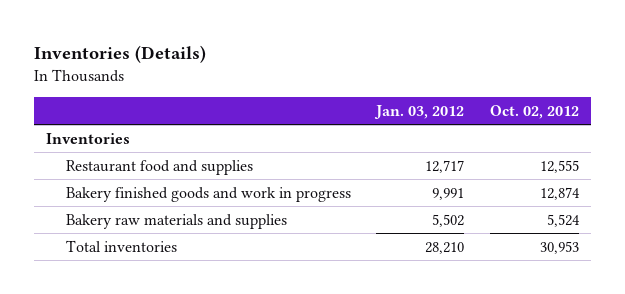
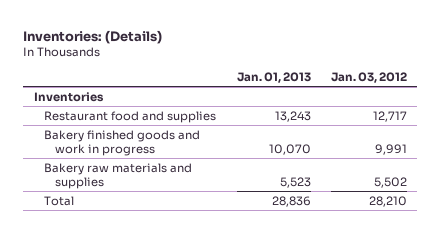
[33,44,206,63] Inventories (Details) -> [23,29,163,44] Inventories: (Details)
[489,104,579,119] Oct. 02, 2012 -> none
none -> [236,72,311,84] Jan. 01, 2013
[65,239,177,252] Total inventories -> [44,195,75,206] Total

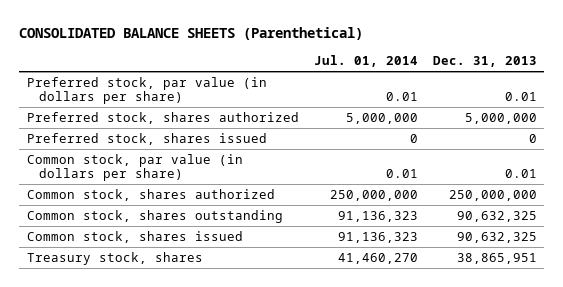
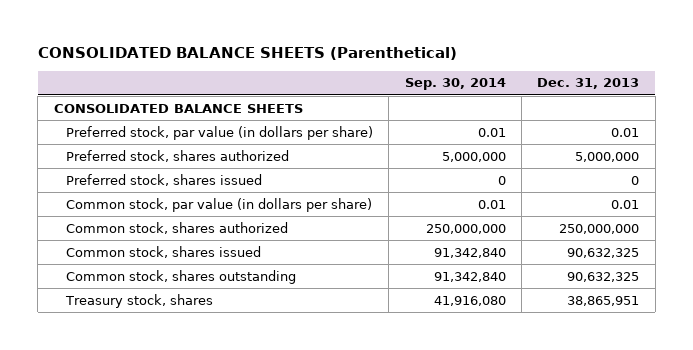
[313,55,418,68] Jul. 01, 2014 -> none
none -> [404,78,506,91] Sep. 30, 2014
none -> [53,103,303,113] CONSOLIDATED BALANCE SHEETS
[26,209,283,223] Common stock, shares outstanding -> [65,269,296,284] Common stock, shares outstanding

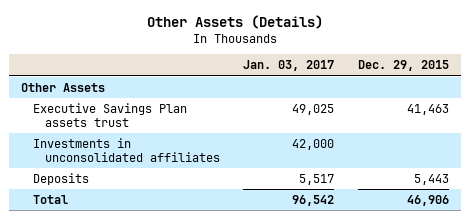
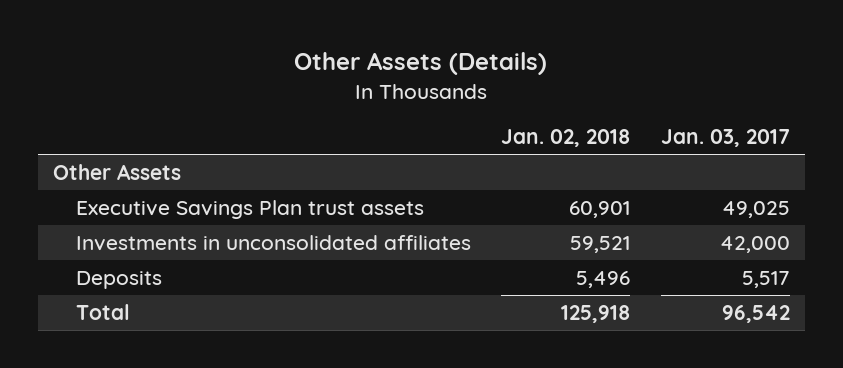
[358,60,450,72] Dec. 29, 2015 -> none
none -> [501,129,631,148] Jan. 02, 2018
[32,102,187,128] Executive Savings Plan assets trust -> [76,199,425,219] Executive Savings Plan trust assets

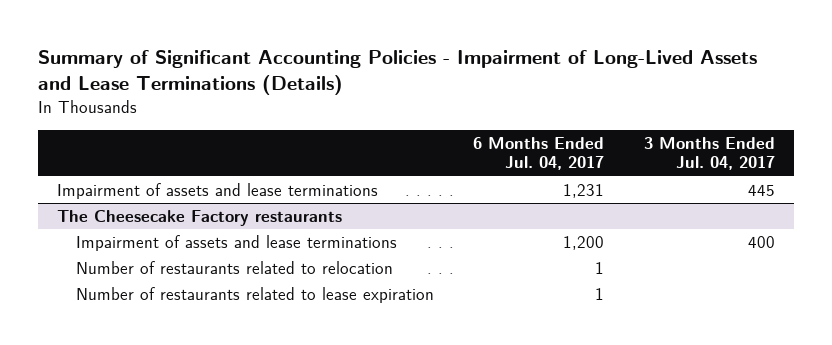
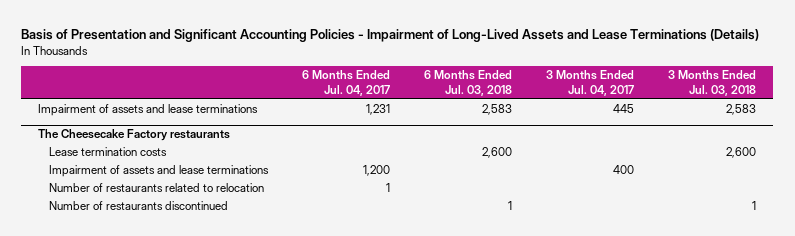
[37,49,757,96] Summary of Significant Accounting Policies - Impairment of Long-Lived Assets and Lease Terminations (Details) -> [21,29,760,43] Basis of Presentation and Significant Accounting Policies - Impairment of Long-Lived Assets and Lease Terminations (Details)
none -> [423,70,512,97] 6 Months Ended Jul. 03, 2018
none -> [668,70,757,97] 3 Months Ended Jul. 03, 2018
none -> [48,147,167,157] Lease termination costs
[76,287,435,304] Number of restaurants related to lease expiration -> none
none -> [48,201,228,211] Number of restaurants discontinued

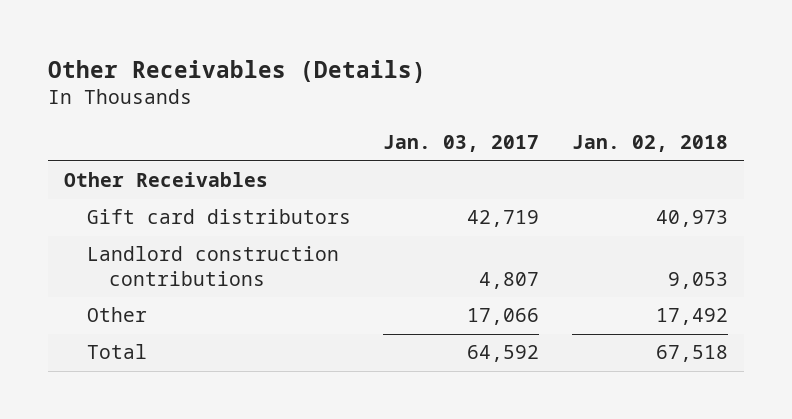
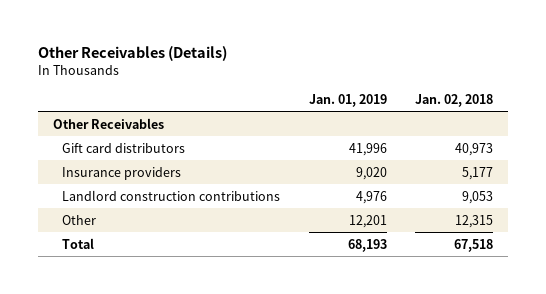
[383,135,540,153] Jan. 03, 2017 -> none
none -> [308,93,387,107] Jan. 01, 2019
none -> [62,166,182,180] Insurance providers
[655,308,728,326] 17,492 -> [455,214,494,228] 12,315

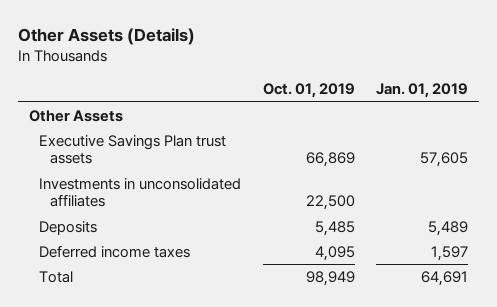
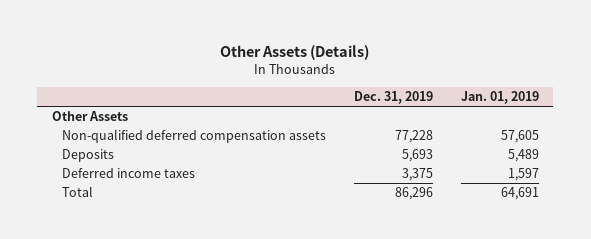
[262,83,355,99] Oct. 01, 2019 -> none
none -> [354,90,434,104] Dec. 31, 2019
[39,178,242,208] Investments in unconsolidated affiliates -> none
[39,135,227,165] Executive Savings Plan trust assets -> [62,129,327,144] Non-qualified deferred compensation assets

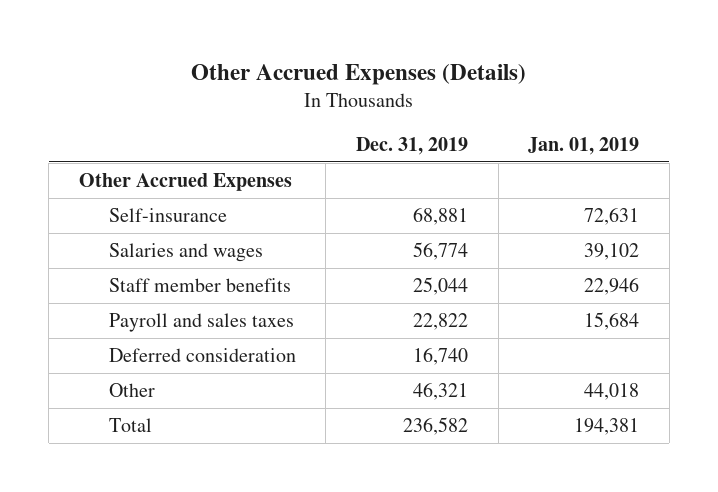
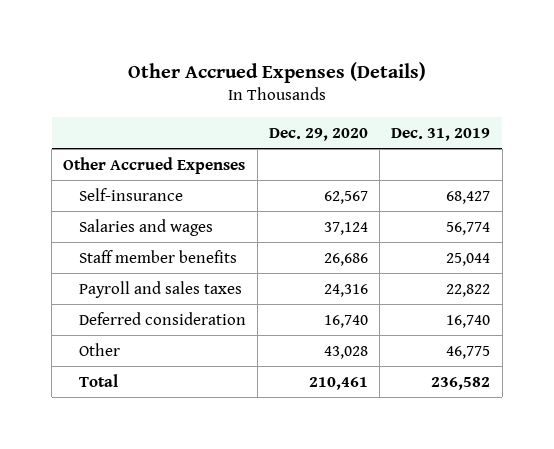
[528,137,640,156] Jan. 01, 2019 -> none
none -> [268,127,368,141] Dec. 29, 2020
[413,206,469,225] 68,881 -> [446,190,491,204] 68,427
[413,381,469,400] 46,321 -> [446,345,491,359] 46,775

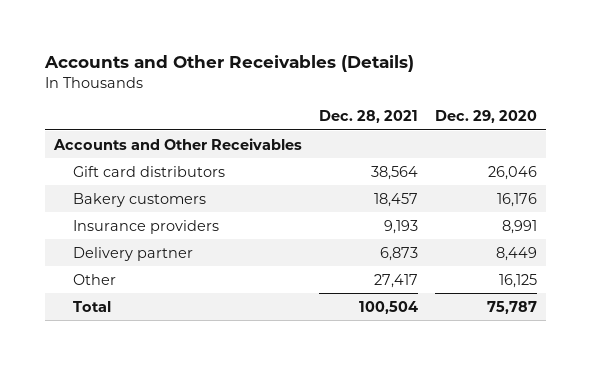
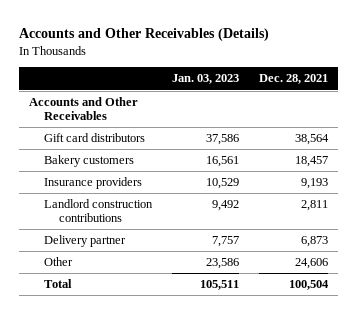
[435,110,538,124] Dec. 29, 2020 -> none
none -> [172,74,240,85] Jan. 03, 2023
none -> [44,199,154,223] Landlord construction contributions
[373,273,418,288] 27,417 -> [295,258,329,270] 24,606

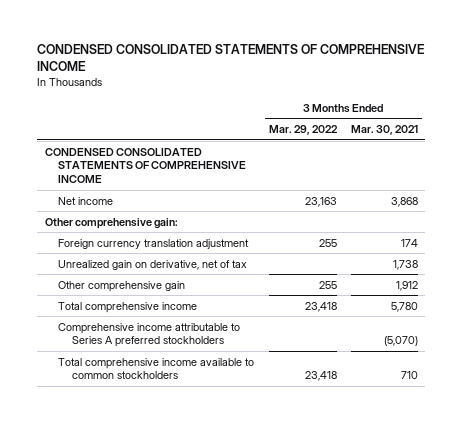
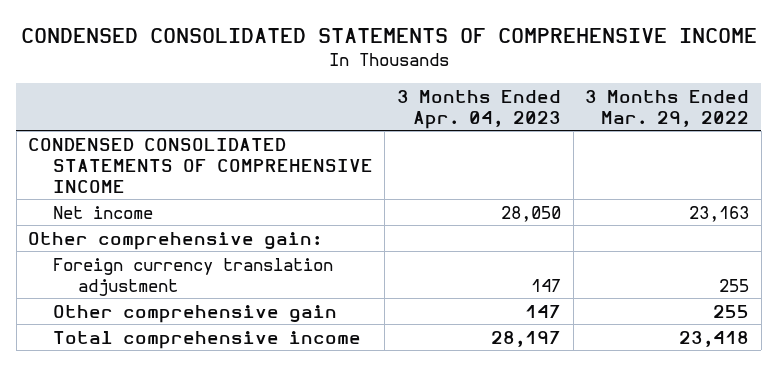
[350,125,418,136] Mar. 30, 2021 -> none
none -> [396,89,561,129] 3 Months Ended Apr. 04, 2023
[58,259,248,270] Unrealized gain on derivative, net of tax -> none
[58,322,241,348] Comprehensive income attributable to Series A preferred stockholders -> none
[58,357,255,380] Total comprehensive income available to common stockholders -> none

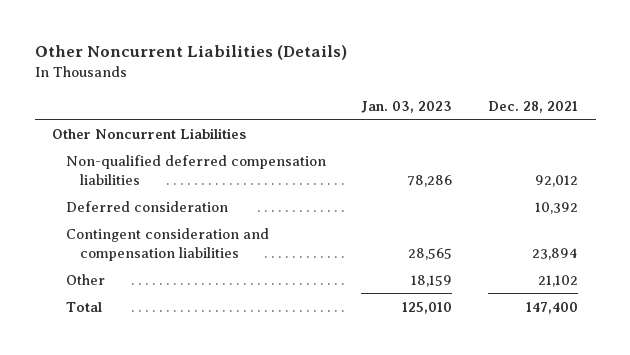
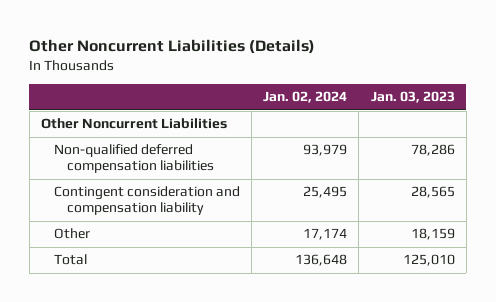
[487,100,578,113] Dec. 28, 2021 -> none
none -> [263,91,348,104] Jan. 02, 2024
[66,200,229,212] Deferred consideration -> none
[66,227,270,261] Contingent consideration and compensation liabilities -> [53,186,240,216] Contingent consideration and compensation liability

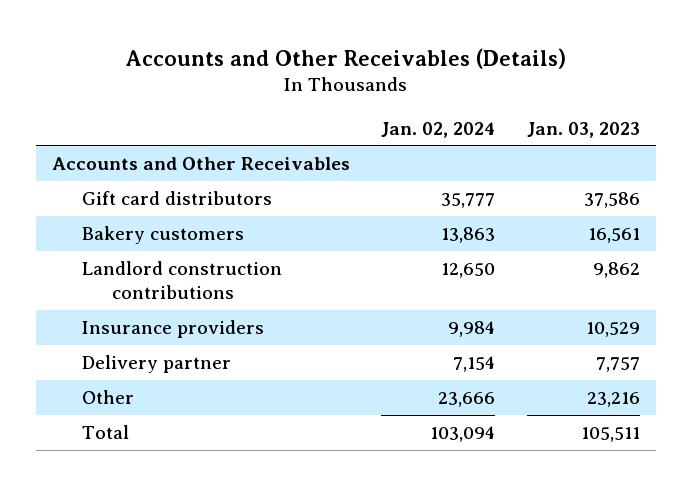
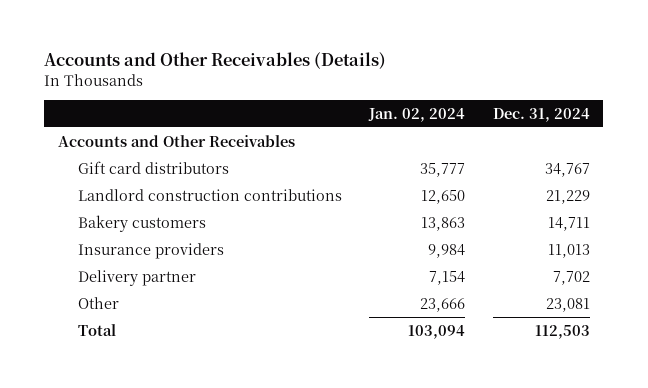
[527,121,641,138] Jan. 03, 2023 -> none
none -> [492,107,590,122] Dec. 31, 2024
[82,225,245,244] Bakery customers -> [77,214,206,232] Bakery customers

